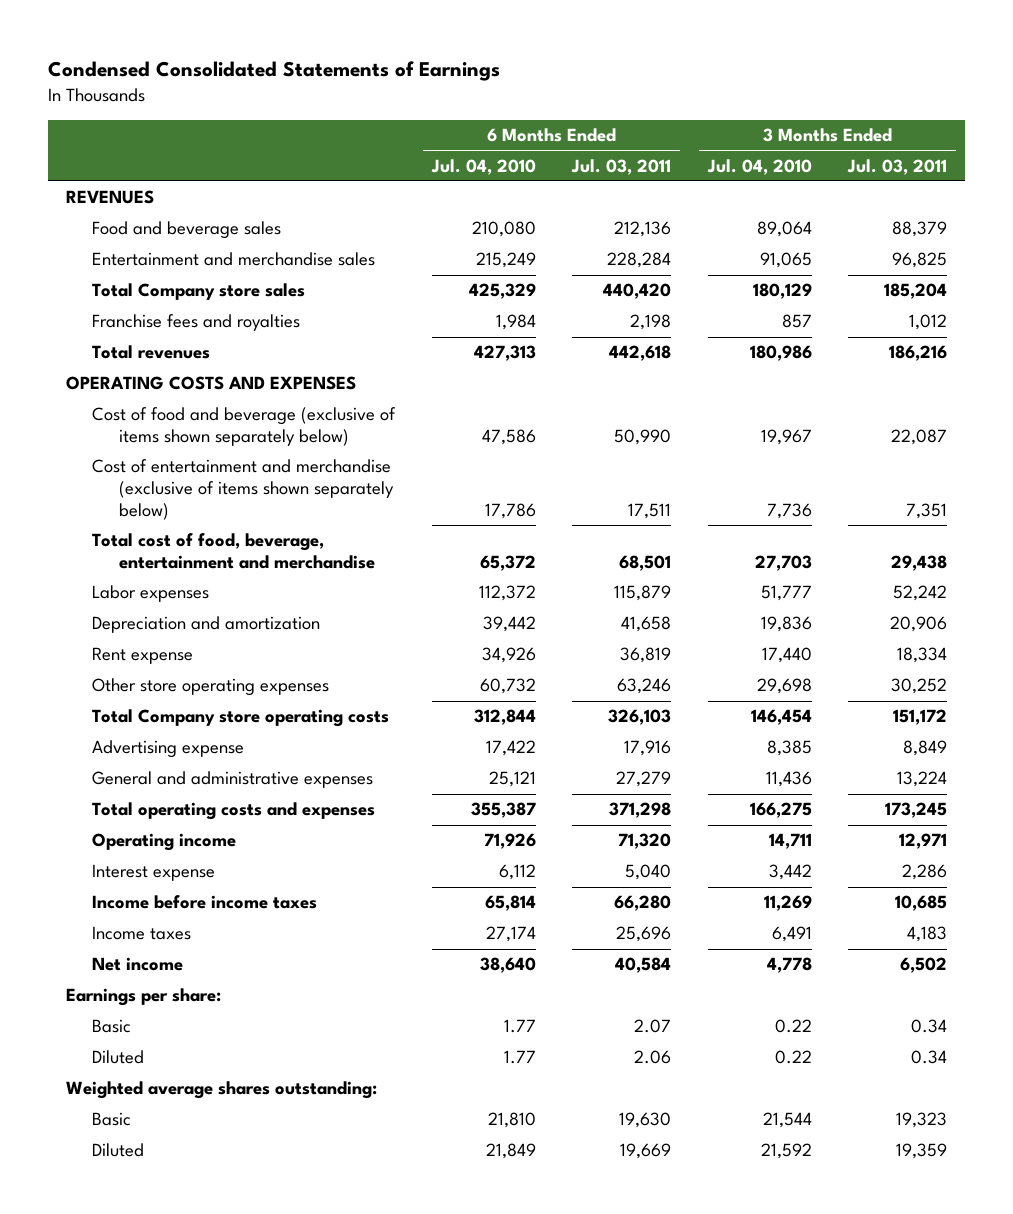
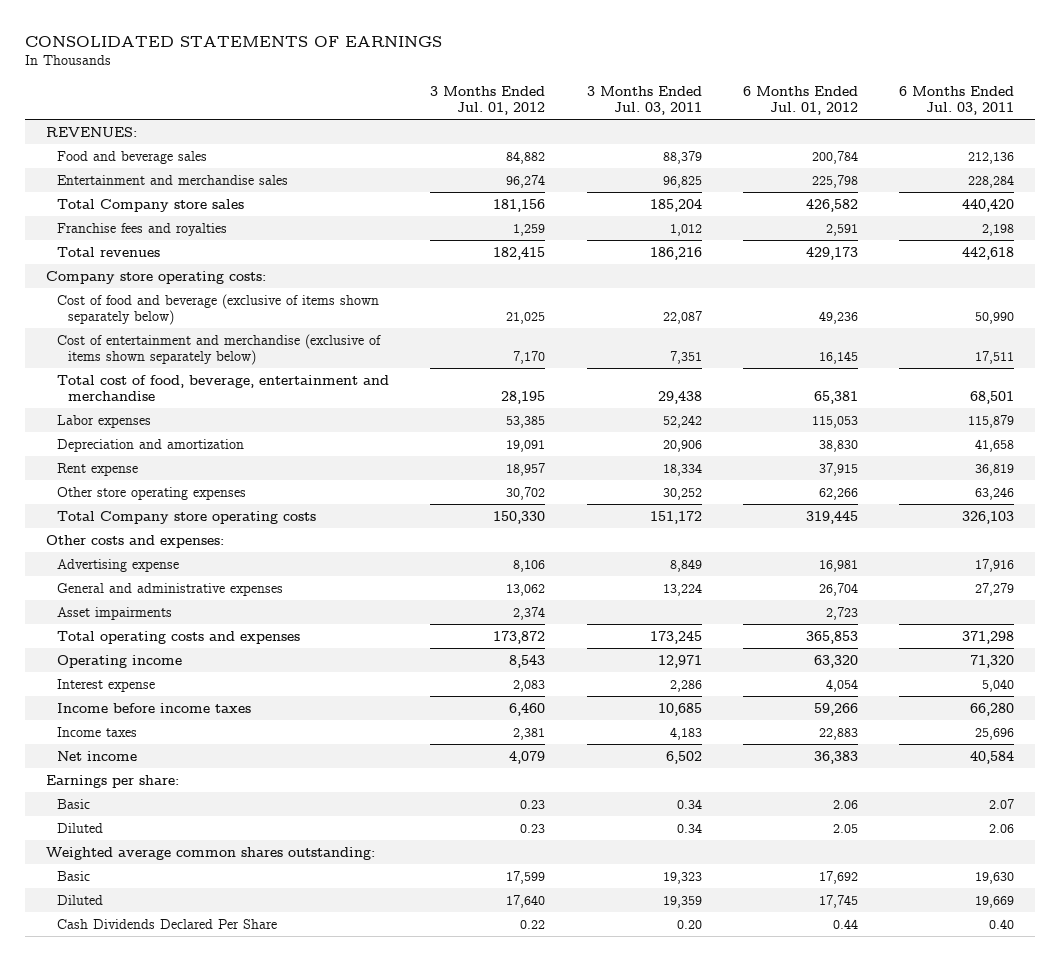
[47,61,500,82] Condensed Consolidated Statements of Earnings -> [25,35,443,47] CONSOLIDATED STATEMENTS OF EARNINGS
[430,158,536,175] Jul. 04, 2010 -> none
[706,158,812,175] Jul. 04, 2010 -> none
none -> [430,85,546,116] 3 Months Ended Jul. 01, 2012
none -> [742,85,858,116] 6 Months Ended Jul. 01, 2012
[66,190,155,205] REVENUES -> [45,126,137,137] REVENUES:
[66,376,357,391] OPERATING COSTS AND EXPENSES -> none
none -> [45,270,266,284] Company store operating costs:
none -> [45,534,224,548] Other costs and expenses:
none -> [57,606,173,620] Asset impairments
[66,1081,378,1100] Weighted average shares outstanding: -> [45,846,375,860] Weighted average common shares outstanding:
none -> [57,918,278,929] Cash Dividends Declared Per Share

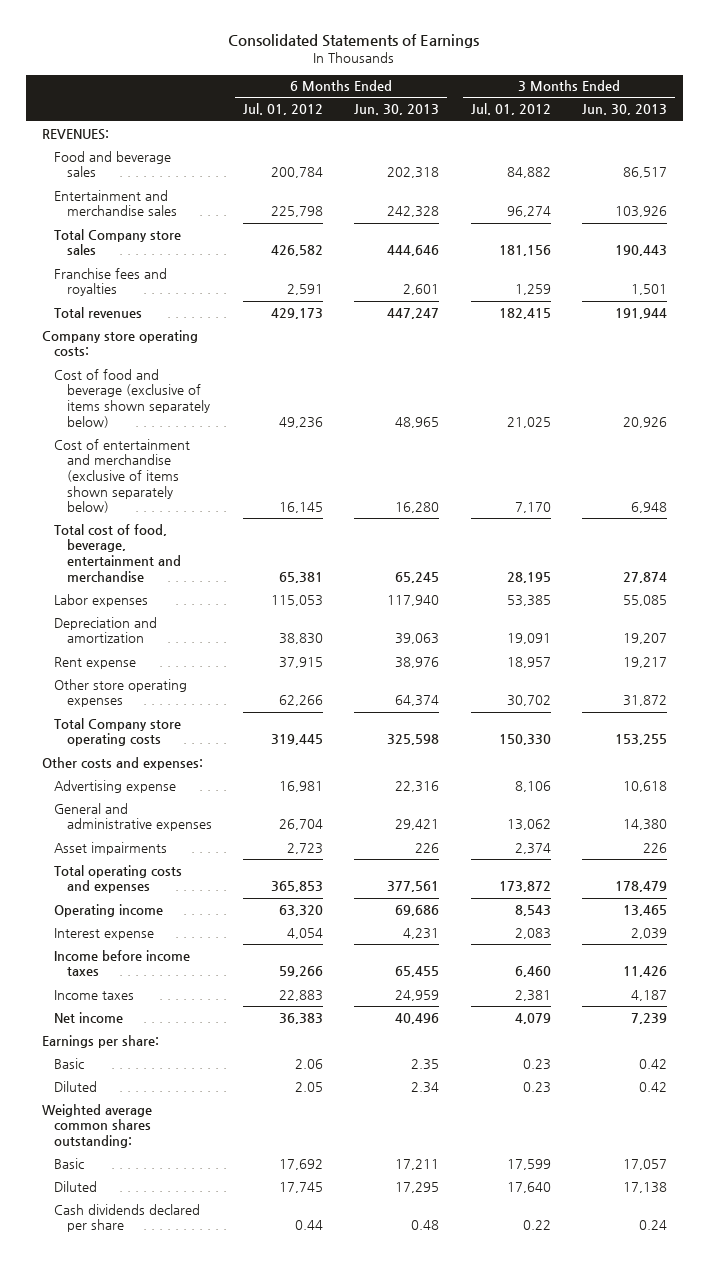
[25,35,443,47] CONSOLIDATED STATEMENTS OF EARNINGS -> [228,34,480,49] Consolidated Statements of Earnings
[586,85,702,116] 3 Months Ended Jul. 03, 2011 -> none
[899,85,1015,116] 6 Months Ended Jul. 03, 2011 -> none
none -> [354,104,440,116] Jun. 30, 2013
none -> [581,104,667,116] Jun. 30, 2013
[57,918,278,929] Cash Dividends Declared Per Share -> [54,1203,201,1233] Cash dividends declared per share

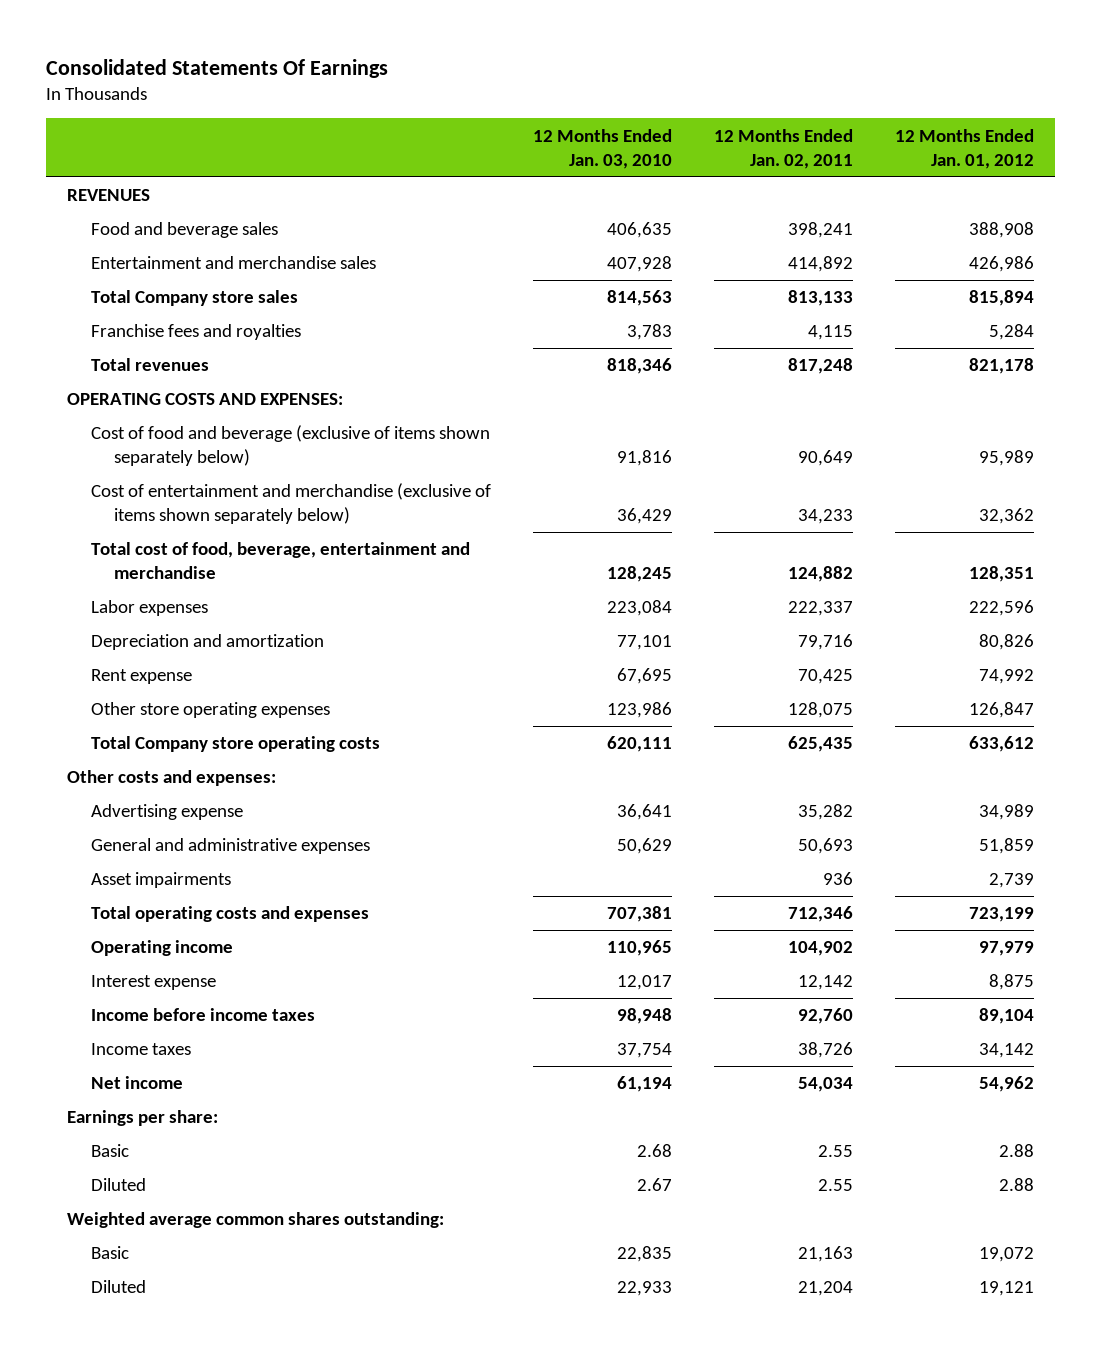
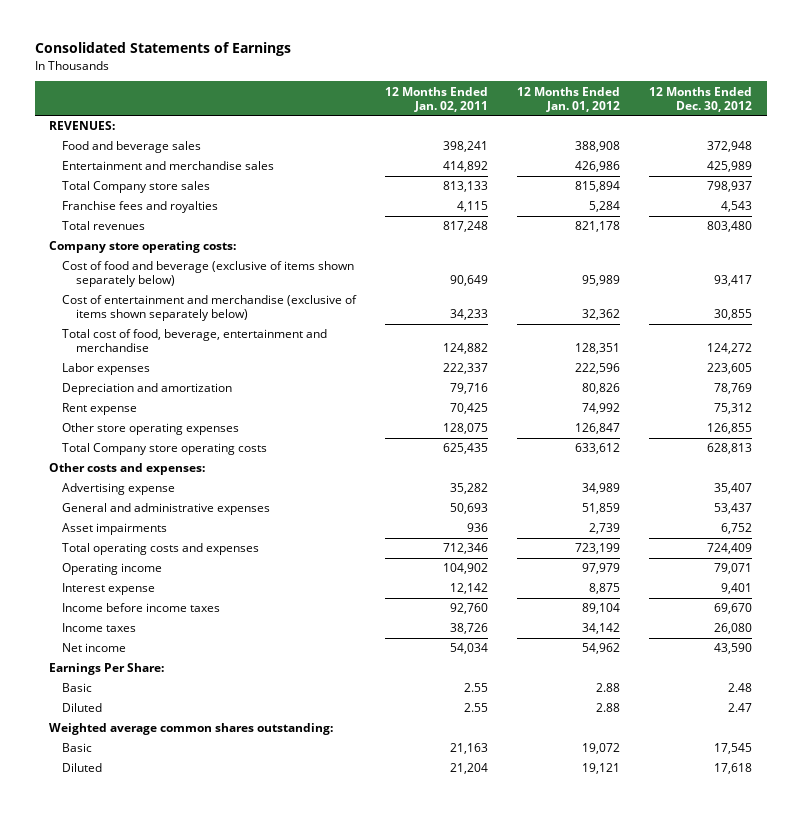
[45,58,388,78] Consolidated Statements Of Earnings -> [34,42,291,57] Consolidated Statements of Earnings
[532,128,672,169] 12 Months Ended Jan. 03, 2010 -> none
none -> [649,86,753,112] 12 Months Ended Dec. 30, 2012
[66,189,150,202] REVENUES -> [49,121,116,131] REVENUES:
[66,393,343,406] OPERATING COSTS AND EXPENSES: -> none
none -> [49,241,237,254] Company store operating costs:
[66,1110,218,1127] Earnings per share: -> [49,663,165,676] Earnings Per Share:

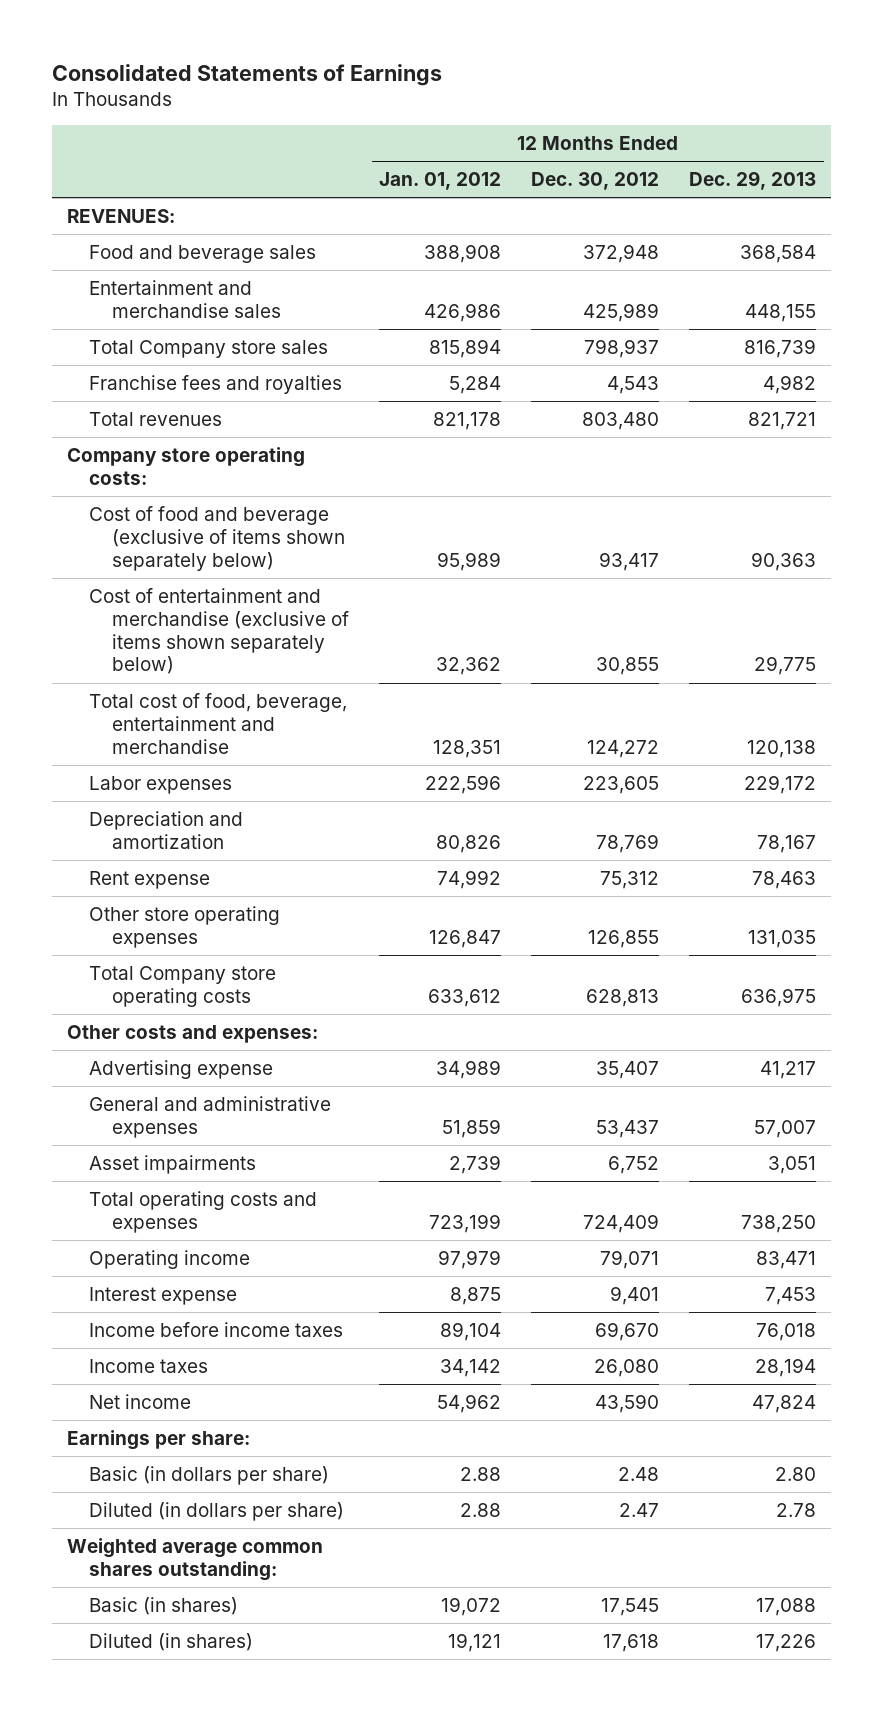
[385,86,489,112] 12 Months Ended Jan. 02, 2011 -> none
none -> [689,170,817,190] Dec. 29, 2013
[49,663,165,676] Earnings Per Share: -> [66,1429,250,1450] Earnings per share:
[62,683,93,693] Basic -> [89,1465,330,1485] Basic (in dollars per share)
[62,703,103,713] Diluted -> [89,1501,345,1521] Diluted (in dollars per share)
[62,743,93,753] Basic -> [89,1596,239,1615] Basic (in shares)
[62,763,103,773] Diluted -> [89,1632,254,1651] Diluted (in shares)

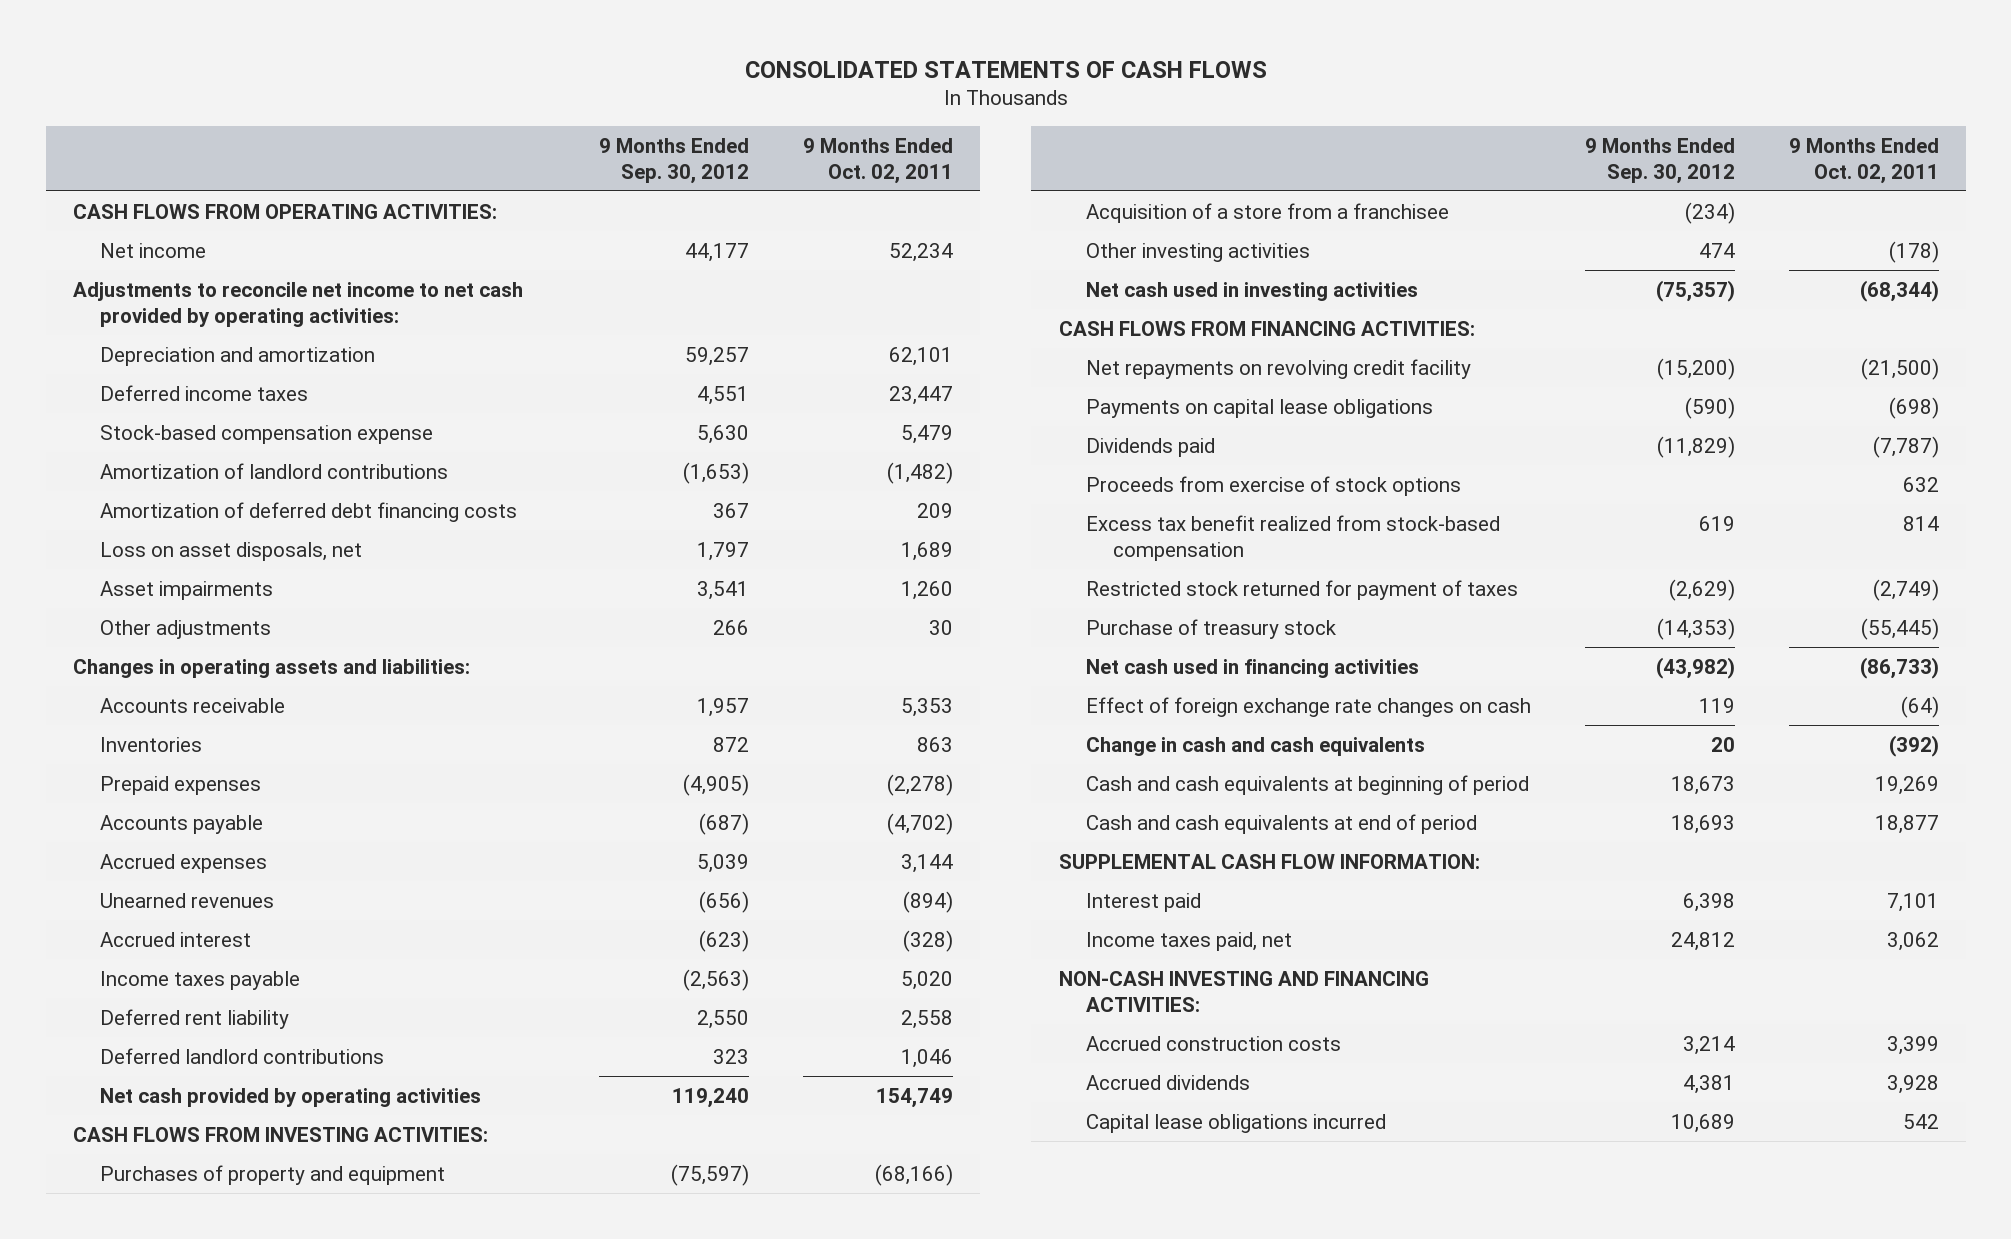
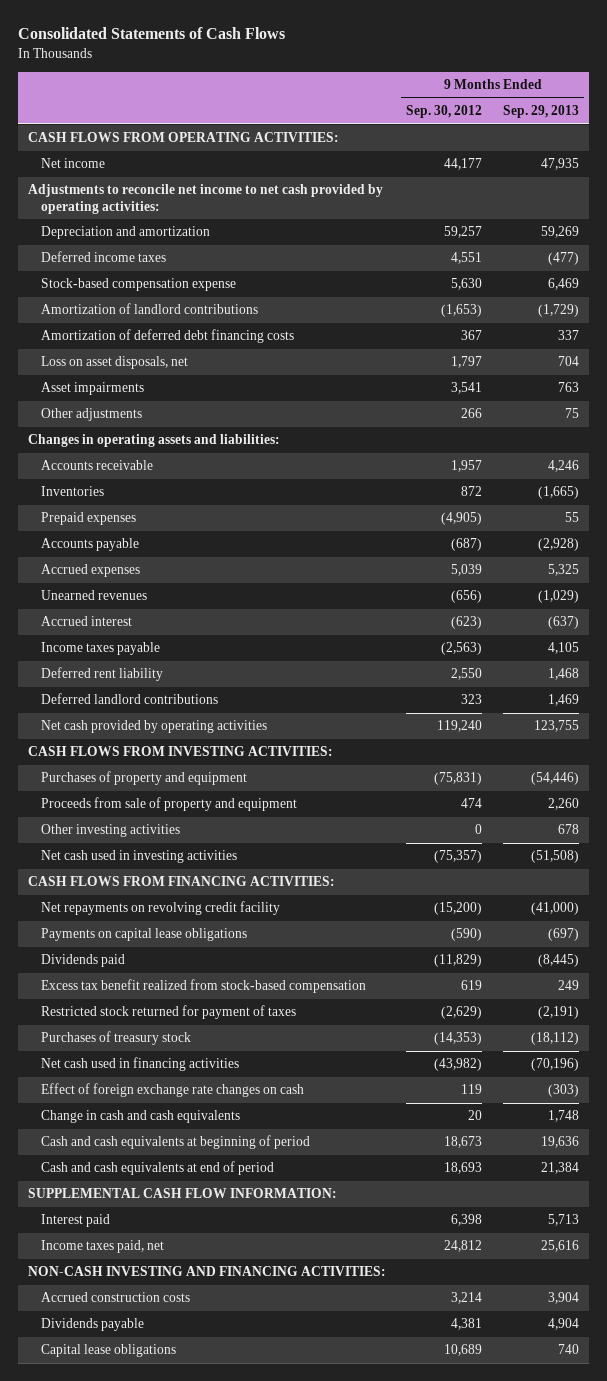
[744,60,1267,78] CONSOLIDATED STATEMENTS OF CASH FLOWS -> [17,27,285,40] Consolidated Statements of Cash Flows
[802,137,953,184] 9 Months Ended Oct. 02, 2011 -> none
none -> [502,105,579,119] Sep. 29, 2013
[1085,202,1449,223] Acquisition of a store from a franchisee -> none
[670,1163,749,1186] (75,597) -> [434,772,483,786] (75,831)
none -> [41,797,298,812] Proceeds from sale of property and equipment
[1698,242,1735,258] 474 -> [475,824,483,835] 0
[1085,475,1461,496] Proceeds from exercise of stock options -> none
[1085,618,1336,639] Purchase of treasury stock -> [41,1031,192,1046] Purchases of treasury stock
[1085,1074,1250,1090] Accrued dividends -> [41,1318,145,1332] Dividends payable
[1085,1113,1386,1133] Capital lease obligations incurred -> [41,1344,177,1358] Capital lease obligations

